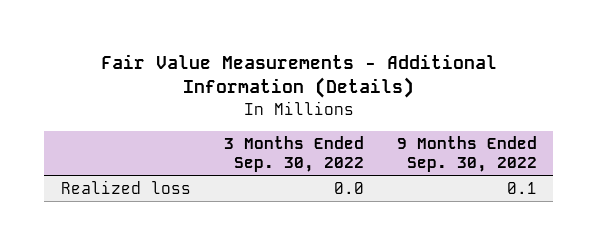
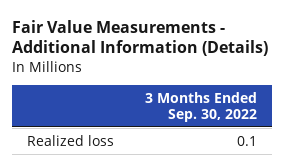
[396,135,537,173] 9 Months Ended Sep. 30, 2022 -> none
[333,182,364,195] 0.0 -> [236,135,257,146] 0.1

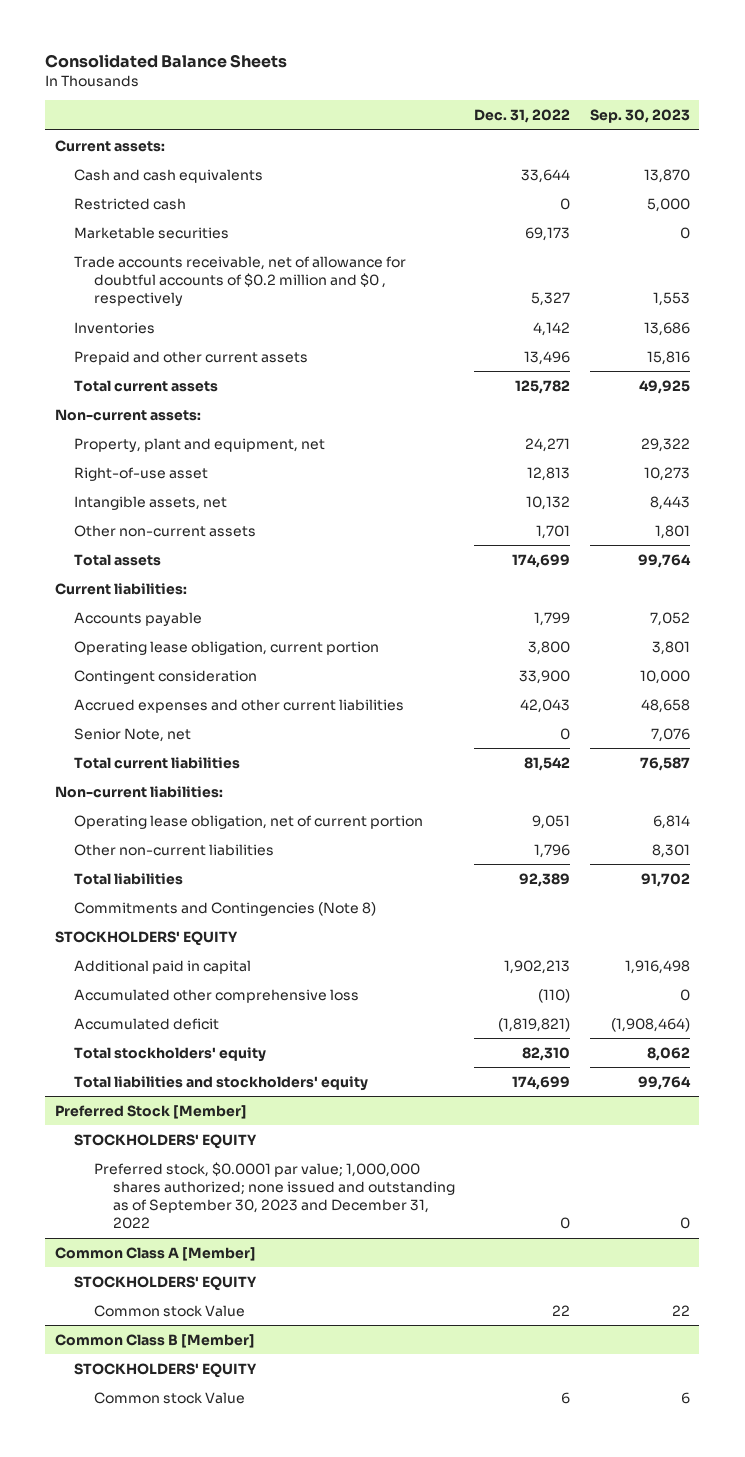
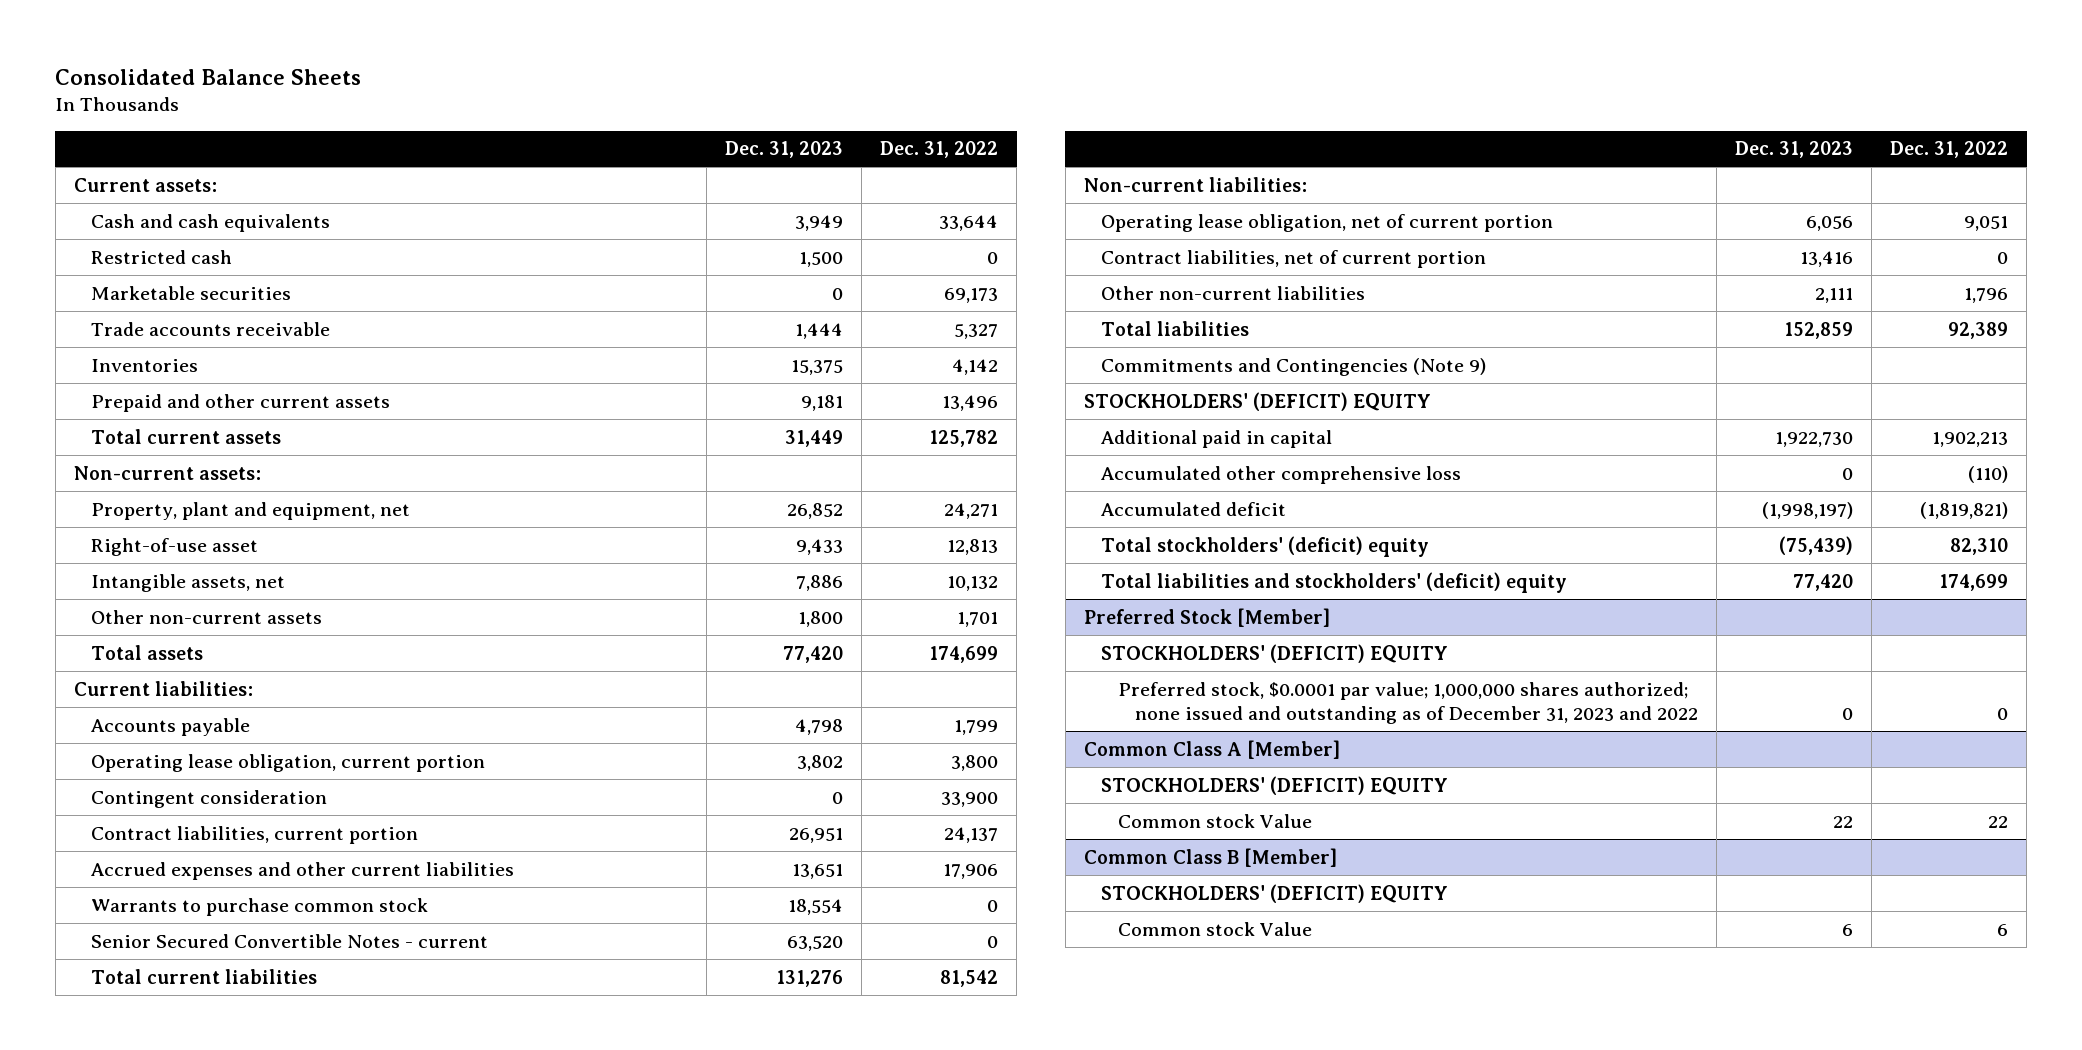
[589,109,690,124] Sep. 30, 2023 -> none
none -> [725,141,844,159] Dec. 31, 2023
[74,255,407,307] Trade accounts receivable, net of allowance for doubtful accounts of $0.2 million and $0 , respectively -> [90,321,330,336] Trade accounts receivable
[74,727,192,742] Senior Note, net -> none
none -> [90,825,418,844] Contract liabilities, current portion
[520,698,571,713] 42,043 -> [943,863,999,879] 17,906
none -> [90,897,428,916] Warrants to purchase common stock
none -> [90,933,488,948] Senior Secured Convertible Notes - current
none -> [1100,249,1486,268] Contract liabilities, net of current portion
[74,901,377,916] Commitments and Contingencies (Note 8) -> [1100,357,1486,376] Commitments and Contingencies (Note 9)
[55,930,239,946] STOCKHOLDERS' EQUITY -> [1083,391,1431,411] STOCKHOLDERS' (DEFICIT) EQUITY
[74,1046,267,1062] Total stockholders' equity -> [1100,535,1429,557] Total stockholders' (deficit) equity
[74,1075,369,1091] Total liabilities and stockholders' equity -> [1100,571,1567,593] Total liabilities and stockholders' (deficit) equity
[74,1133,258,1149] STOCKHOLDERS' EQUITY -> [1100,643,1448,663] STOCKHOLDERS' (DEFICIT) EQUITY
[93,1161,455,1230] Preferred stock, $0.0001 par value; 1,000,000 shares authorized; none issued and outstanding as of September 30, 2023 and December 31, 2022 -> [1117,681,1698,724] Preferred stock, $0.0001 par value; 1,000,000 shares authorized; none issued and outstanding as of December 31, 2023 and 2022
[74,1275,258,1291] STOCKHOLDERS' EQUITY -> [1100,775,1448,795] STOCKHOLDERS' (DEFICIT) EQUITY
[74,1362,258,1378] STOCKHOLDERS' EQUITY -> [1100,883,1448,903] STOCKHOLDERS' (DEFICIT) EQUITY

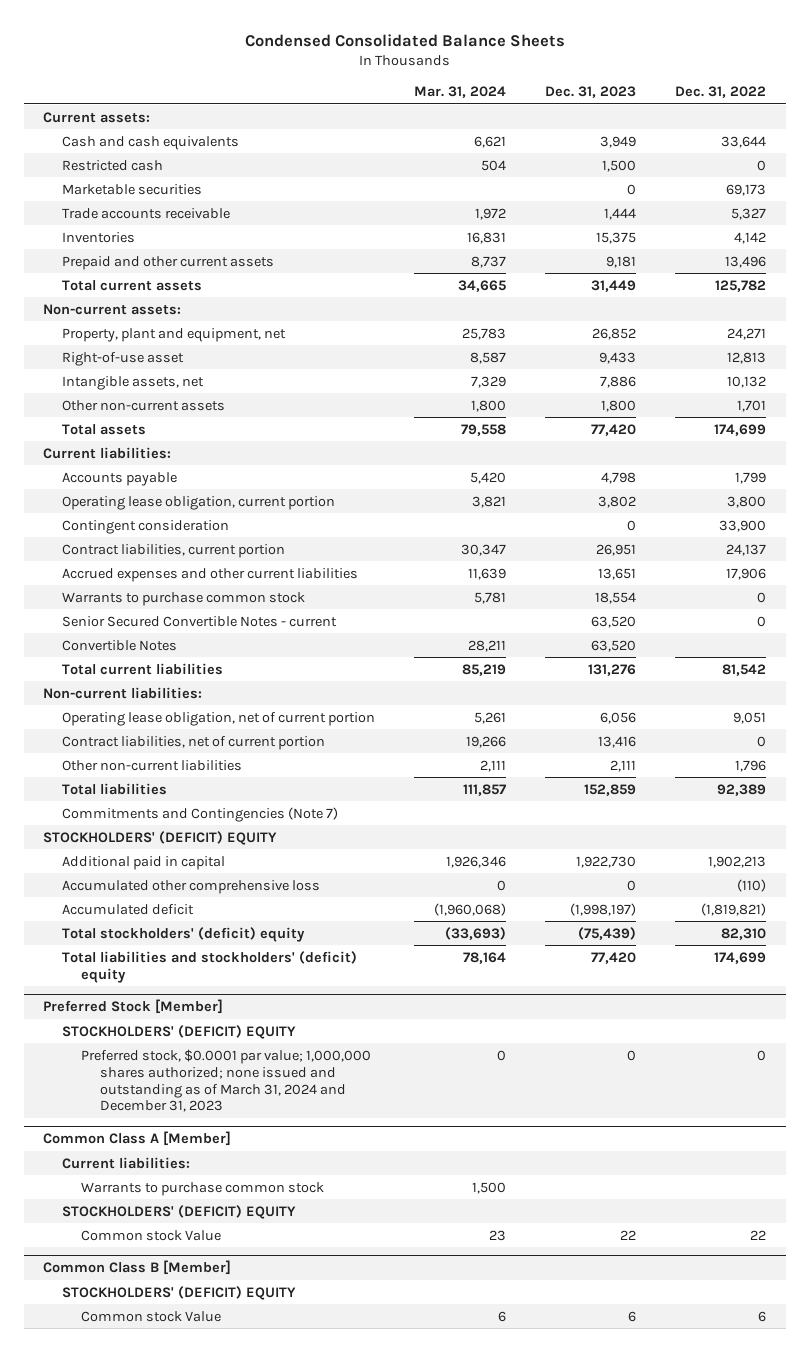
[55,69,362,86] Consolidated Balance Sheets -> [244,33,565,47] Condensed Consolidated Balance Sheets
none -> [414,86,507,99] Mar. 31, 2024
none -> [62,639,178,651] Convertible Notes
[1100,357,1486,376] Commitments and Contingencies (Note 9) -> [62,806,339,822] Commitments and Contingencies (Note 7)
[1117,681,1698,724] Preferred stock, $0.0001 par value; 1,000,000 shares authorized; none issued and outstanding as of December 31, 2023 and 2022 -> [81,1048,372,1113] Preferred stock, $0.0001 par value; 1,000,000 shares authorized; none issued and outstanding as of March 31, 2024 and December 31, 2023
none -> [62,1156,191,1169] Current liabilities:
none -> [81,1181,325,1196] Warrants to purchase common stock

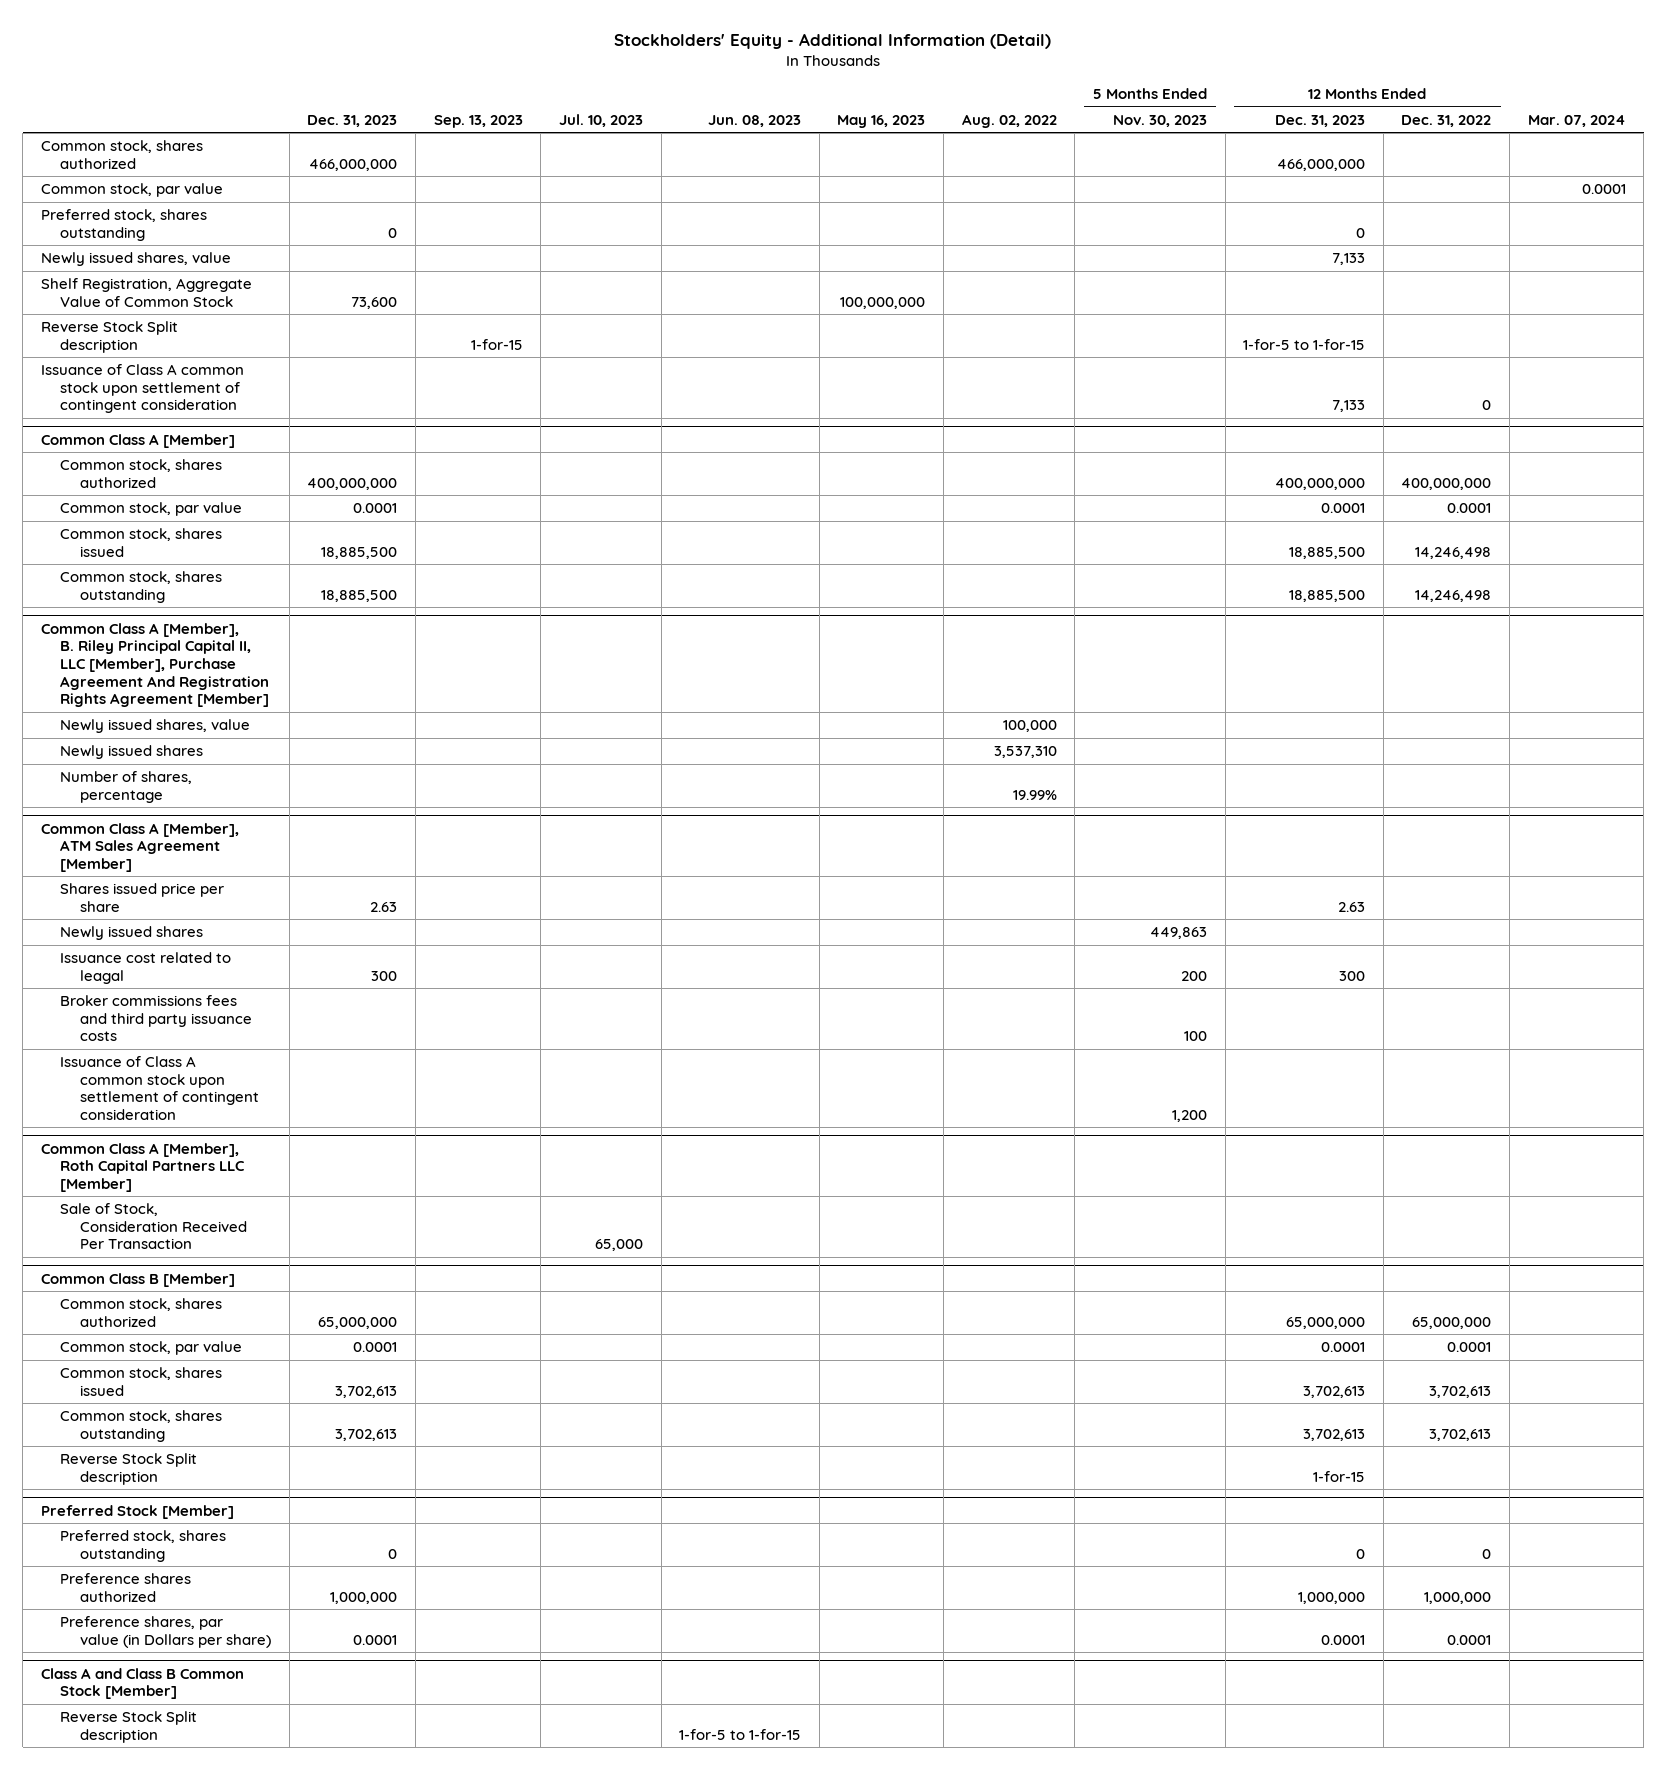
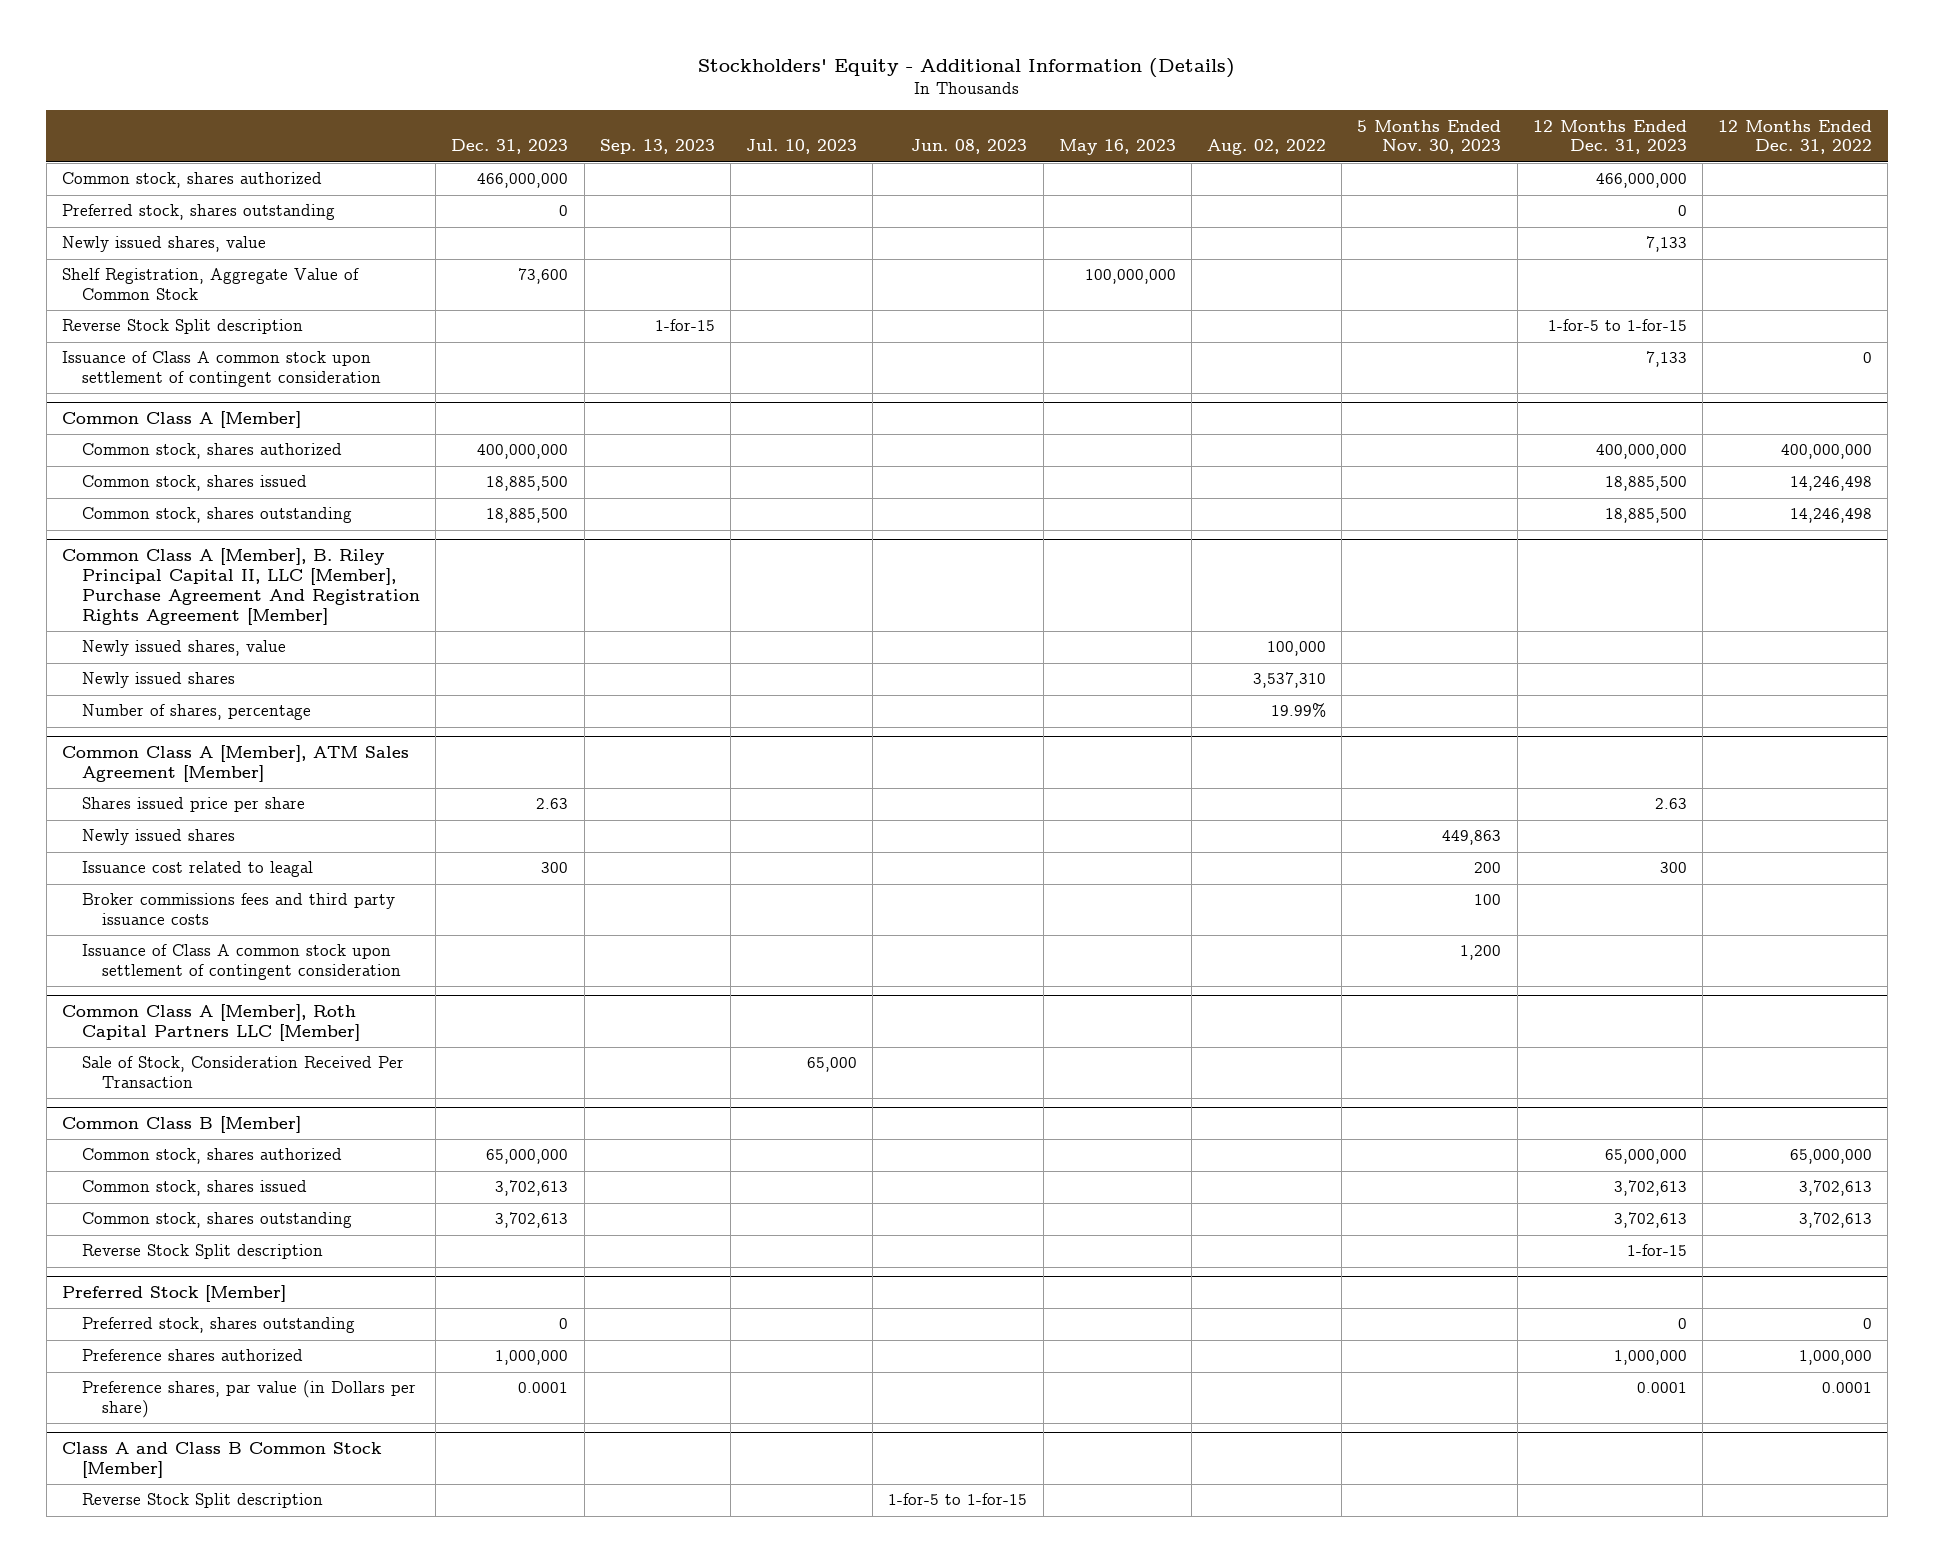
[614,32,1052,49] Stockholders' Equity - Additional Information (Detail) -> [698,57,1236,78] Stockholders' Equity - Additional Information (Details)
[1527,114,1626,127] Mar. 07, 2024 -> none
[40,183,223,198] Common stock, par value -> none
[60,502,243,517] Common stock, par value -> none
[60,1341,243,1356] Common stock, par value -> none

